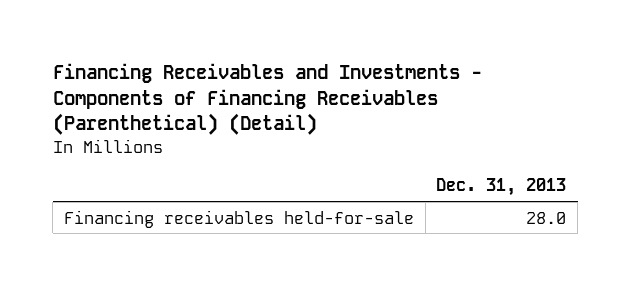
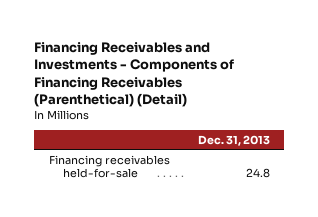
[526,211,567,224] 28.0 -> [245,168,270,179] 24.8

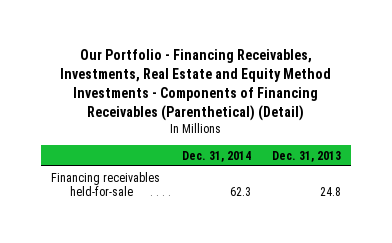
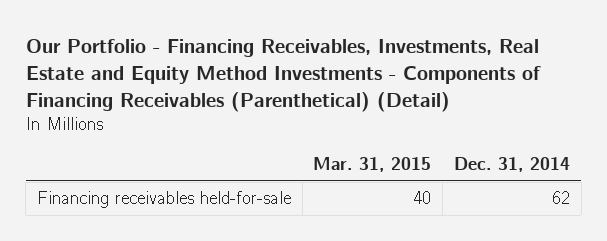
[271,150,341,162] Dec. 31, 2013 -> none
none -> [313,157,432,173] Mar. 31, 2015
[229,187,251,197] 62.3 -> [551,191,570,205] 62

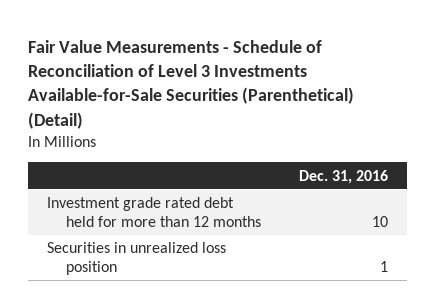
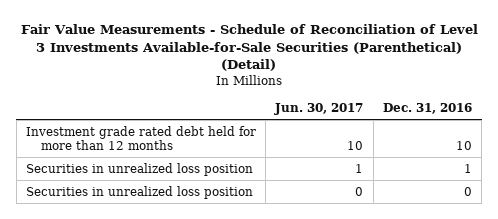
none -> [274,102,364,115] Jun. 30, 2017
none -> [25,185,253,199] Securities in unrealized loss position

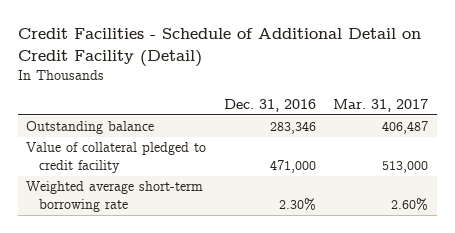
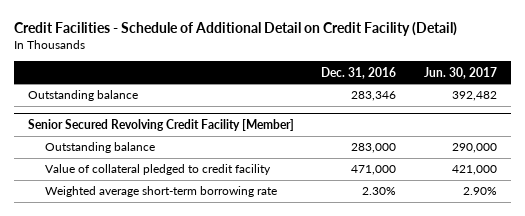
[333,98,429,112] Mar. 31, 2017 -> none
none -> [424,66,498,79] Jun. 30, 2017
none -> [27,119,294,132] Senior Secured Revolving Credit Facility [Member]
none -> [44,142,155,154] Outstanding balance

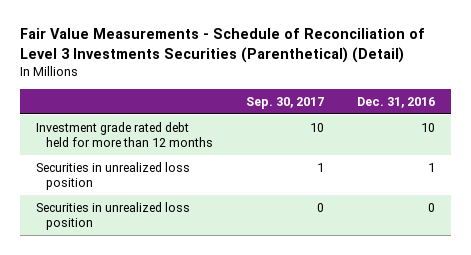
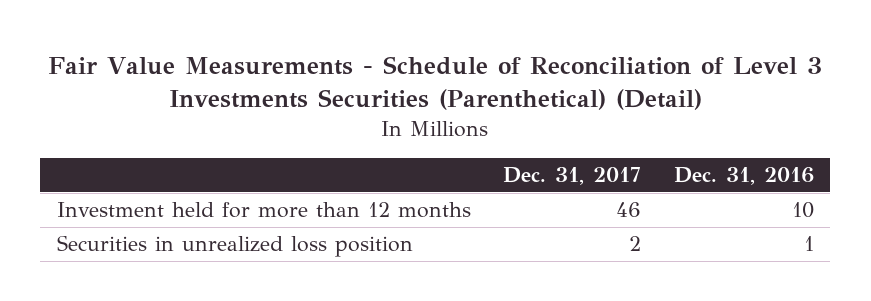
[245,96,324,109] Sep. 30, 2017 -> none
none -> [503,167,642,186] Dec. 31, 2017
[36,121,213,148] Investment grade rated debt held for more than 12 months -> [56,202,471,219] Investment held for more than 12 months
[36,201,191,231] Securities in unrealized loss position -> none

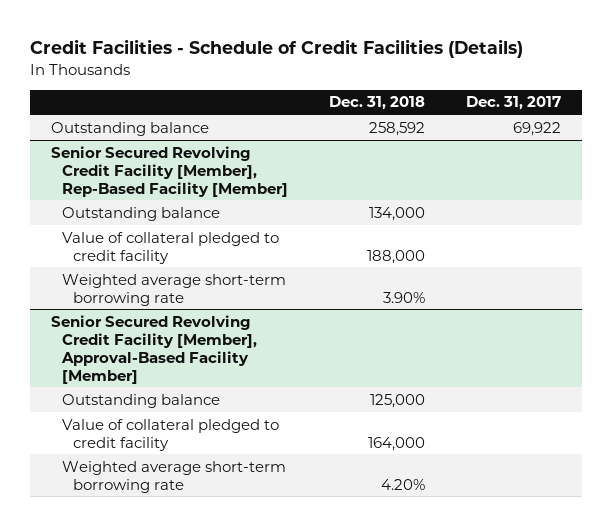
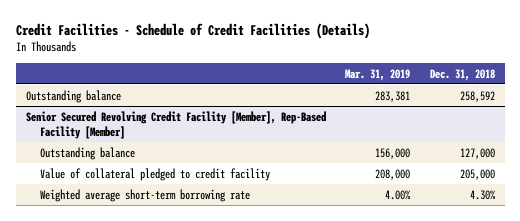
[466,96,562,111] Dec. 31, 2017 -> none
none -> [345,68,411,81] Mar. 31, 2019
[50,314,258,384] Senior Secured Revolving Credit Facility [Member], Approval-Based Facility [Member] -> none
[62,393,221,408] Outstanding balance -> none
[62,418,280,451] Value of collateral pledged to credit facility -> none
[62,460,287,493] Weighted average short-term borrowing rate -> none
[369,206,426,221] 134,000 -> [459,147,495,159] 127,000
[367,249,426,264] 188,000 -> [459,168,495,180] 205,000
[383,291,426,303] 3.90% -> [469,189,496,200] 4.30%

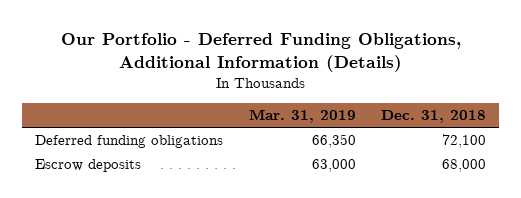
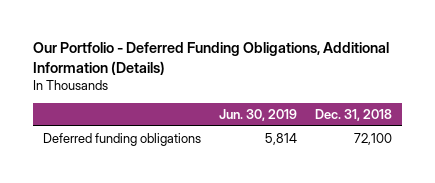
[248,109,356,124] Mar. 31, 2019 -> none
none -> [219,109,298,122] Jun. 30, 2019
[34,159,141,173] Escrow deposits -> none

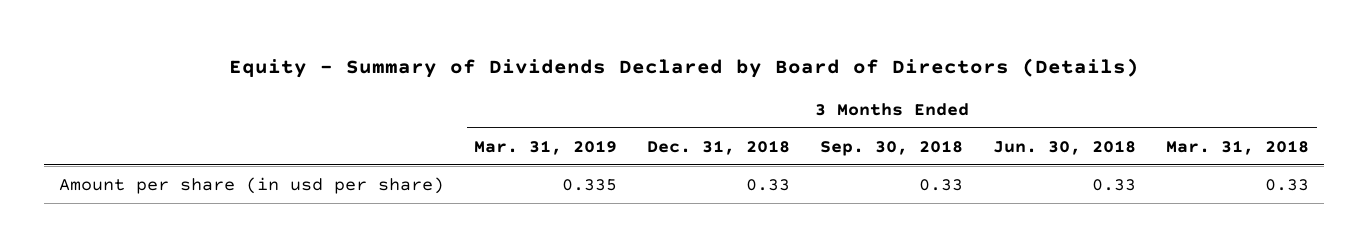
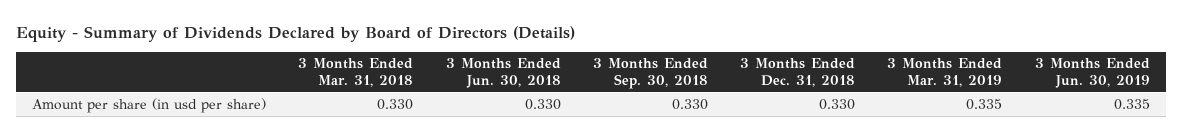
none -> [1034,57,1150,89] 3 Months Ended Jun. 30, 2019
[746,178,791,191] 0.33 -> [819,99,856,111] 0.330
[919,178,964,191] 0.33 -> [671,99,708,111] 0.330
[1092,178,1137,191] 0.33 -> [524,99,561,111] 0.330
[1265,178,1310,191] 0.33 -> [377,99,414,111] 0.330

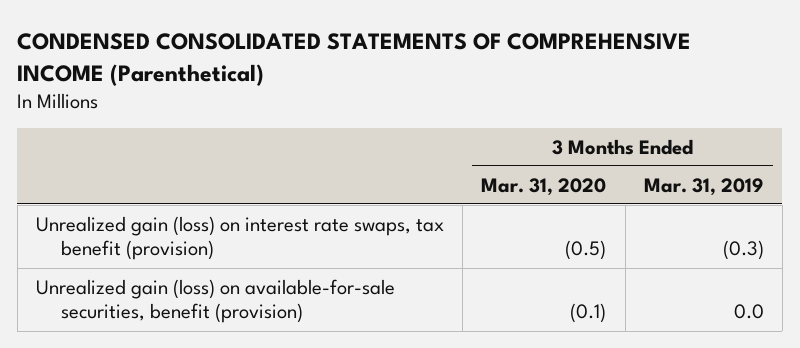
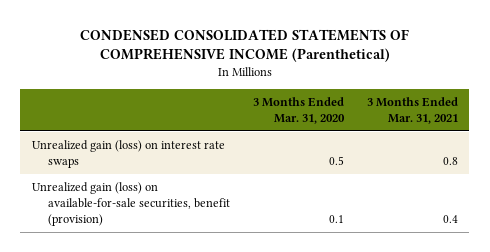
[643,177,764,196] Mar. 31, 2019 -> none
none -> [366,96,458,124] 3 Months Ended Mar. 31, 2021
[36,215,445,261] Unrealized gain (loss) on interest rate swaps, tax benefit (provision) -> [31,140,225,169] Unrealized gain (loss) on interest rate swaps
[565,240,607,261] (0.5) -> [328,156,344,166] 0.5
[570,303,607,324] (0.1) -> [328,215,344,224] 0.1

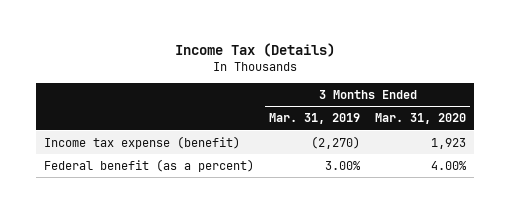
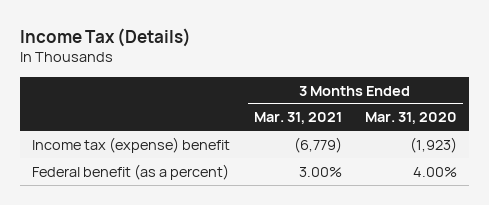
[269,113,361,125] Mar. 31, 2019 -> none
none -> [253,112,342,125] Mar. 31, 2021
[43,136,240,150] Income tax expense (benefit) -> [31,136,230,153] Income tax (expense) benefit
[431,138,467,150] 1,923 -> [410,136,458,153] (1,923)

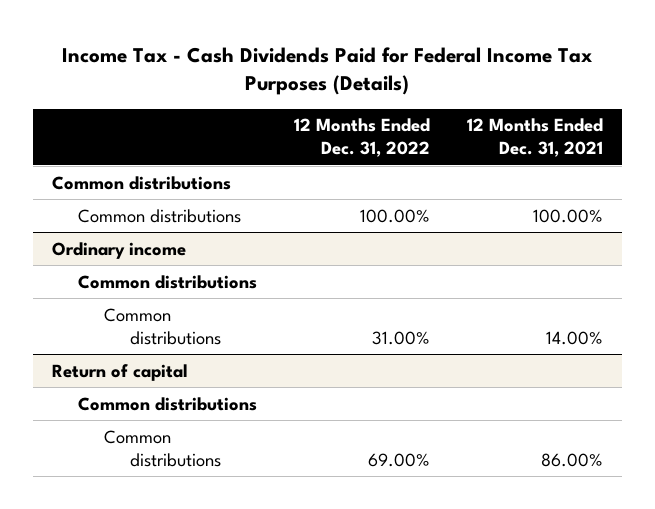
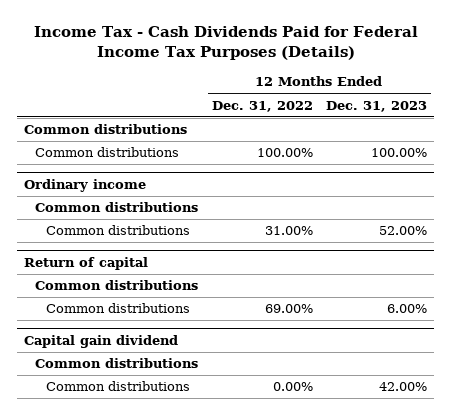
[467,118,604,158] 12 Months Ended Dec. 31, 2021 -> none
none -> [326,100,428,112] Dec. 31, 2023
none -> [23,334,178,348] Capital gain dividend
none -> [34,358,198,369] Common distributions
none -> [45,381,190,392] Common distributions

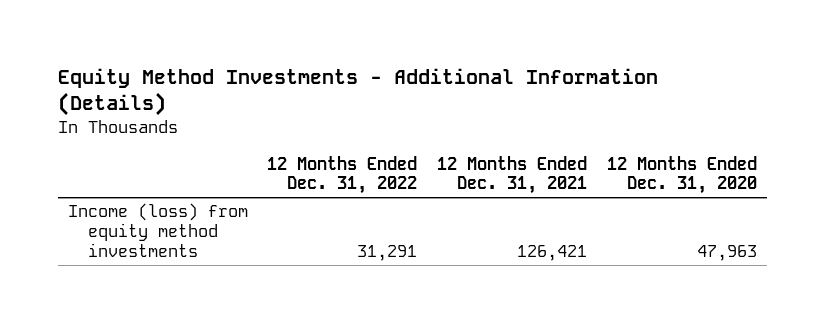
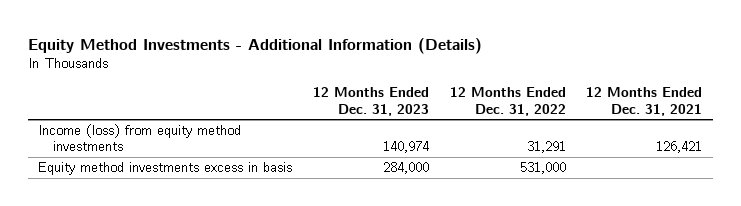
[606,155,757,195] 12 Months Ended Dec. 31, 2020 -> none
none -> [313,87,430,116] 12 Months Ended Dec. 31, 2023
none -> [38,162,293,176] Equity method investments excess in basis

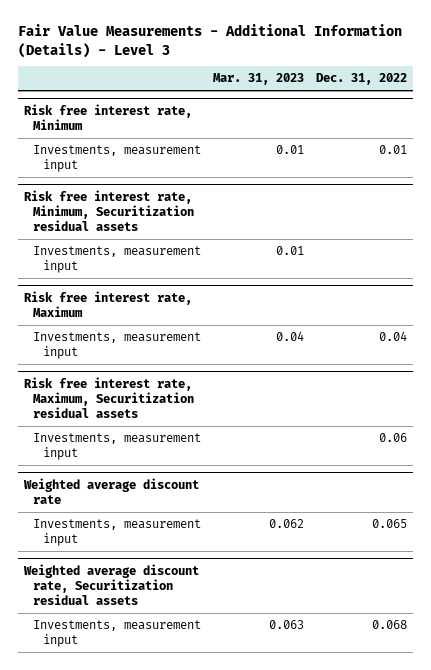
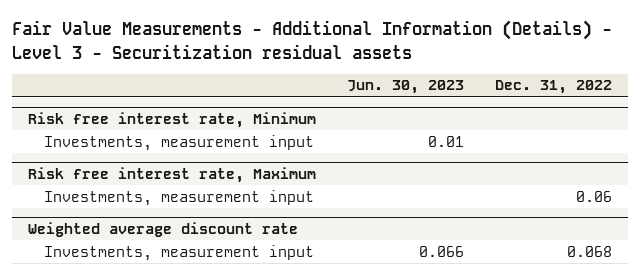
[17,24,402,58] Fair Value Measurements - Additional Information (Details) - Level 3 -> [12,20,613,59] Fair Value Measurements - Additional Information (Details) - Level 3 - Securitization residual assets
[213,73,305,86] Mar. 31, 2023 -> none
none -> [346,80,464,95] Jun. 30, 2023
[33,144,202,173] Investments, measurement input -> none
[23,189,195,232] Risk free interest rate, Minimum, Securitization residual assets -> none
[33,331,202,360] Investments, measurement input -> none
[23,376,195,419] Risk free interest rate, Maximum, Securitization residual assets -> none
[33,518,202,547] Investments, measurement input -> none
[22,563,199,606] Weighted average discount rate, Securitization residual assets -> none

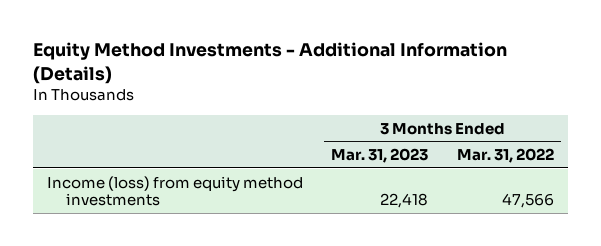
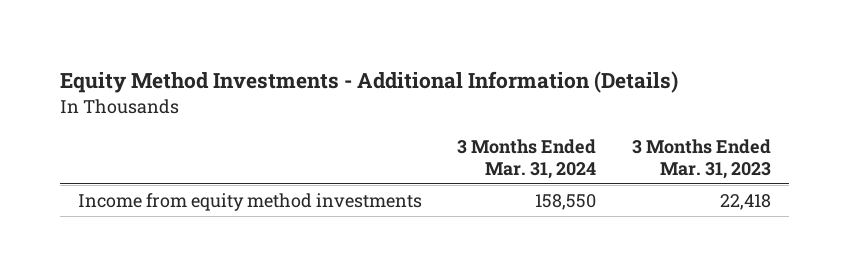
[456,147,554,163] Mar. 31, 2022 -> none
none -> [457,138,597,179] 3 Months Ended Mar. 31, 2024
[46,175,303,207] Income (loss) from equity method investments -> [77,192,422,211] Income from equity method investments

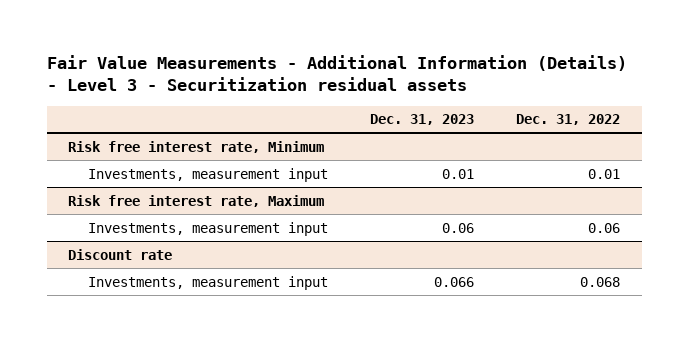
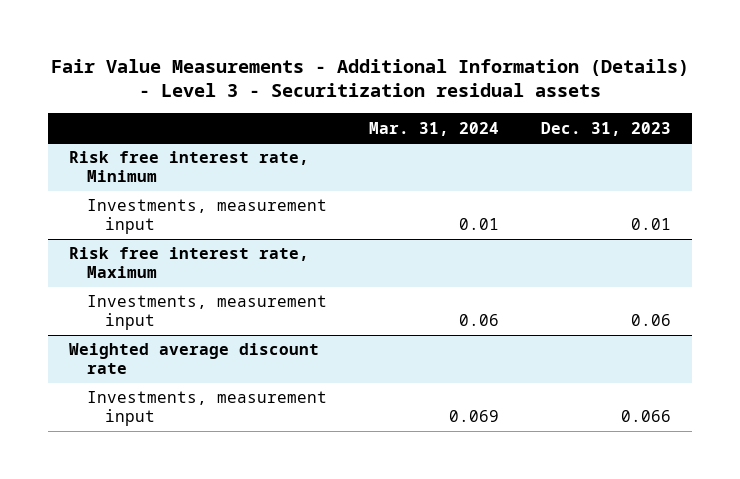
[516,114,621,126] Dec. 31, 2022 -> none
none -> [369,121,500,136] Mar. 31, 2024
[68,248,173,260] Discount rate -> [68,343,319,375] Weighted average discount rate

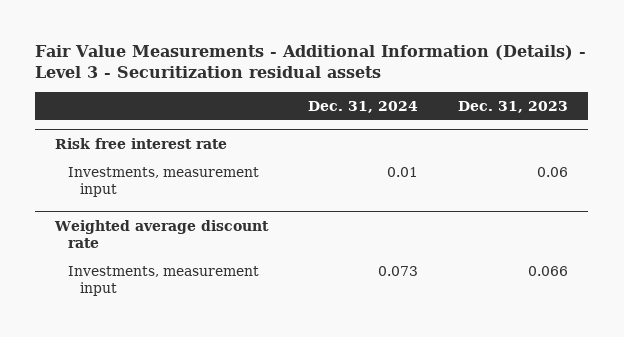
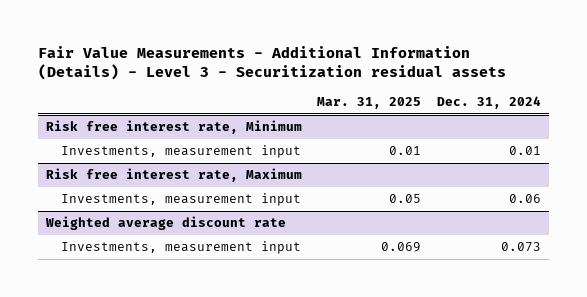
[458,100,569,113] Dec. 31, 2023 -> none
none -> [317,97,422,110] Mar. 31, 2025
[55,137,228,149] Risk free interest rate -> [45,120,302,135] Risk free interest rate, Minimum
none -> [45,168,302,183] Risk free interest rate, Maximum
none -> [61,193,302,207] Investments, measurement input

